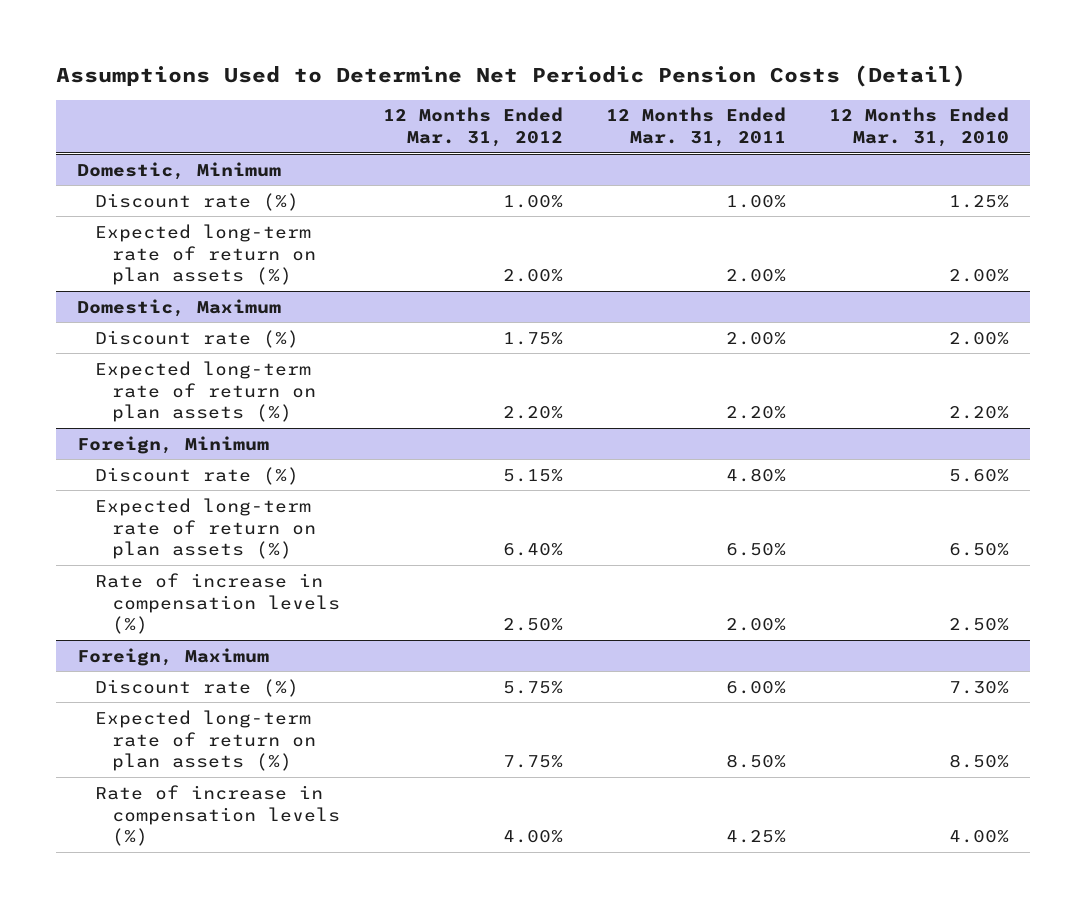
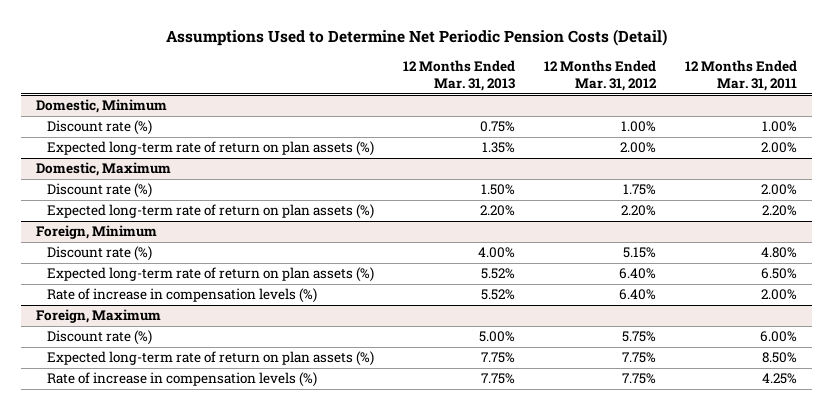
[828,107,1009,148] 12 Months Ended Mar. 31, 2010 -> none
none -> [403,60,516,92] 12 Months Ended Mar. 31, 2013
[502,618,563,632] 2.50% -> [619,289,657,301] 6.40%
[502,830,563,844] 4.00% -> [622,373,657,385] 7.75%

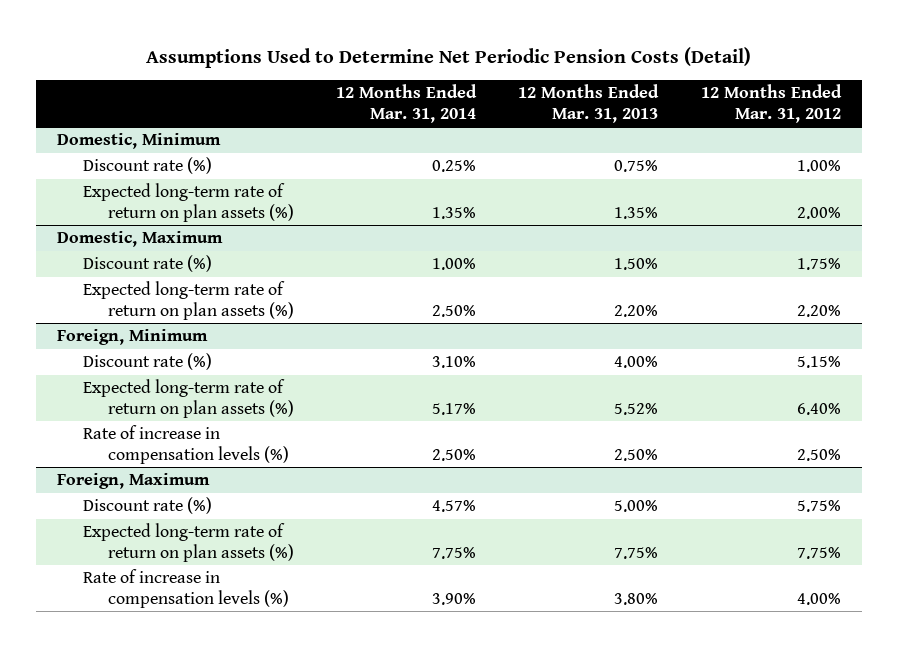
[685,60,798,92] 12 Months Ended Mar. 31, 2011 -> none
none -> [336,84,478,123] 12 Months Ended Mar. 31, 2014
[481,289,516,301] 5.52% -> [614,448,659,461] 2.50%
[619,289,657,301] 6.40% -> [796,448,841,461] 2.50%
[481,373,516,385] 7.75% -> [614,592,659,605] 3.80%
[622,373,657,385] 7.75% -> [796,592,841,605] 4.00%

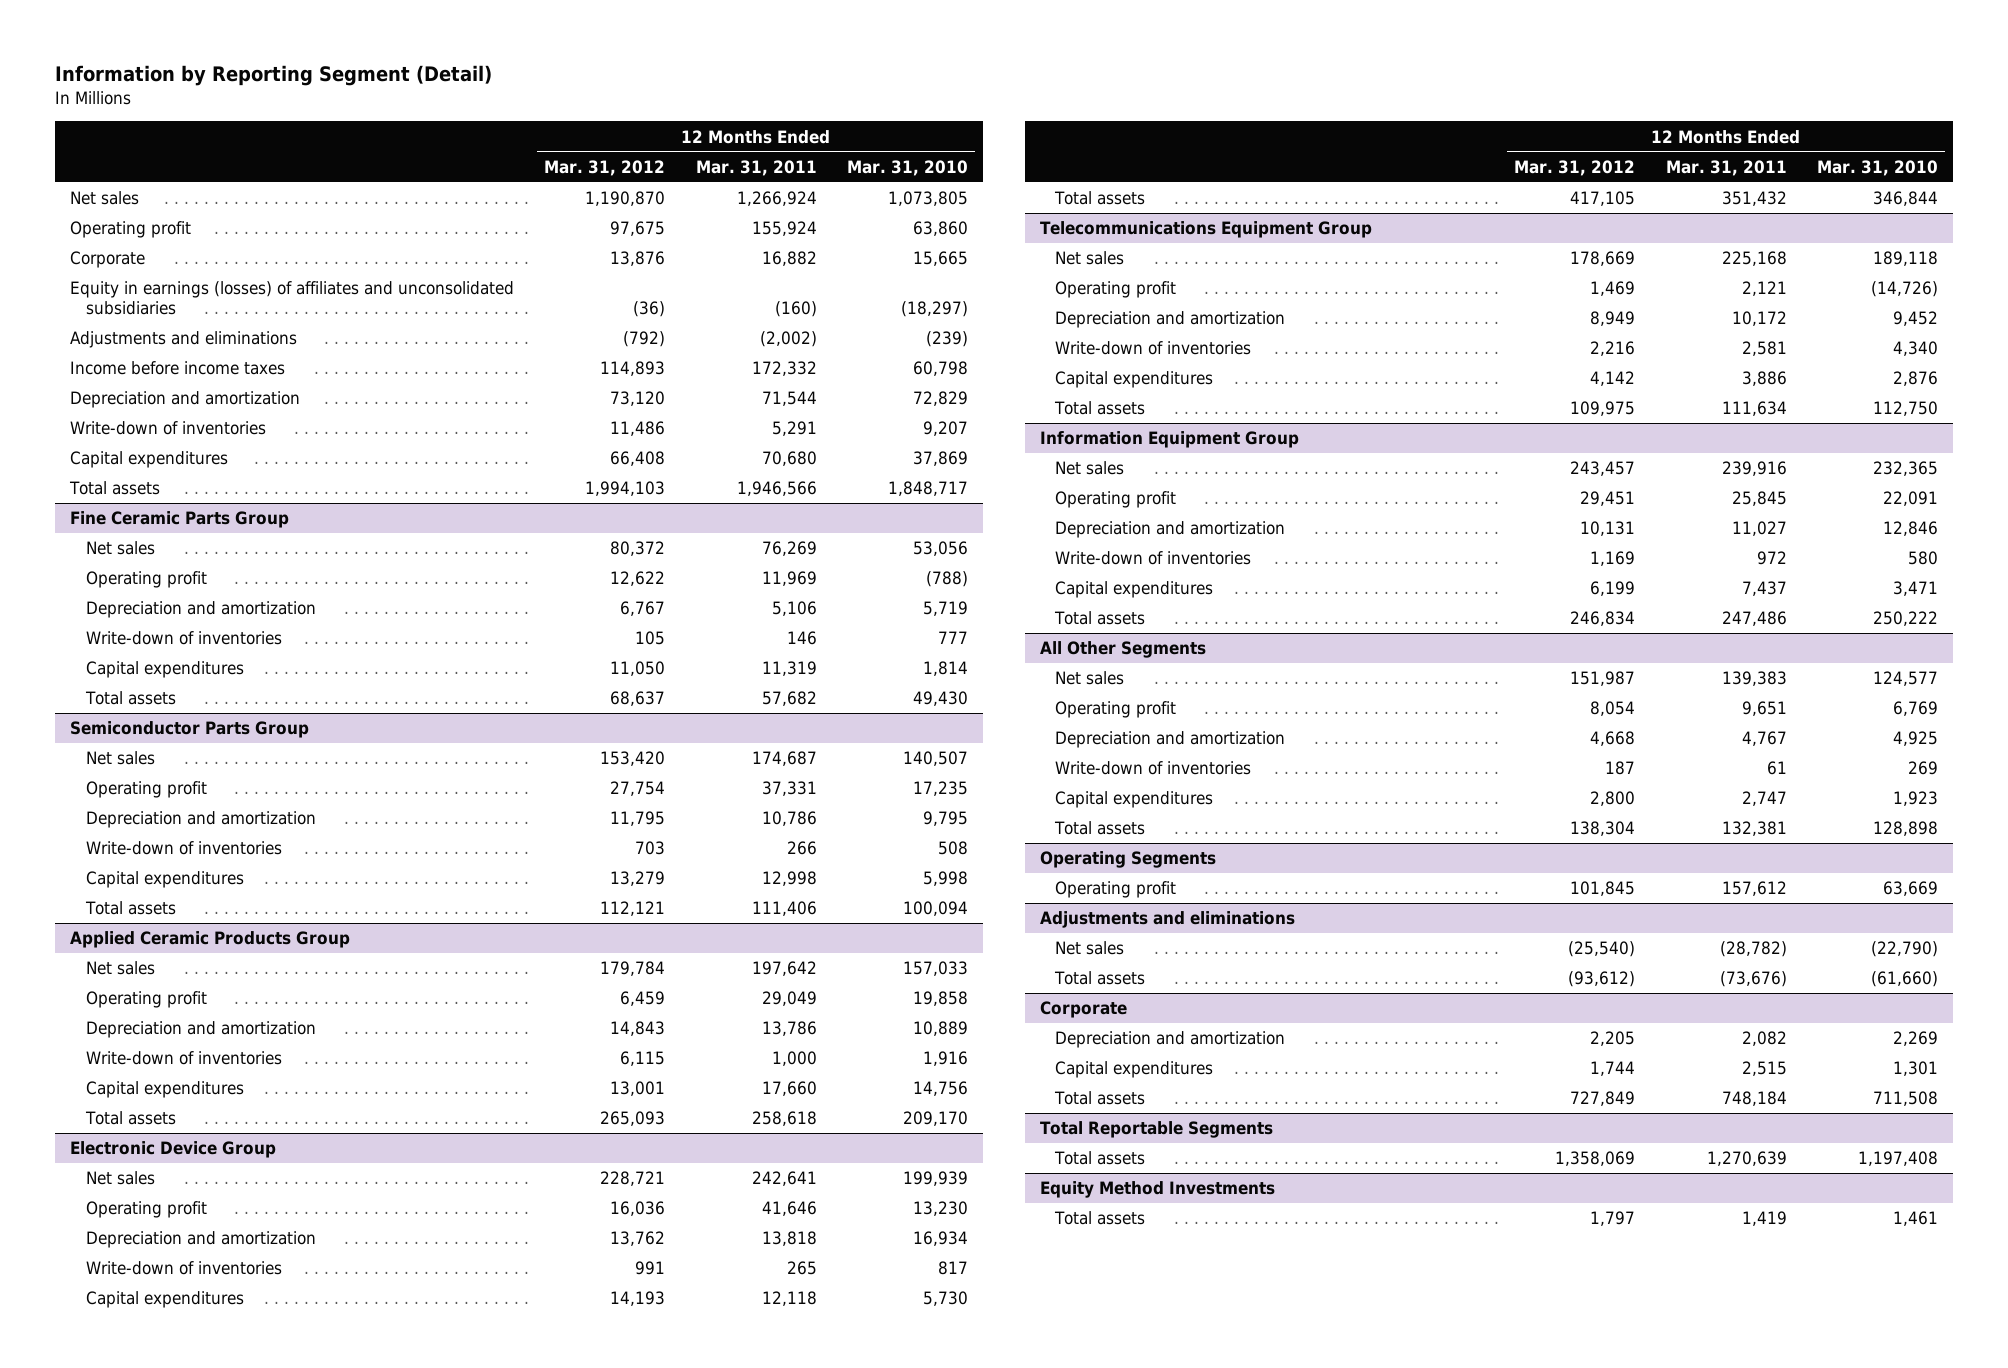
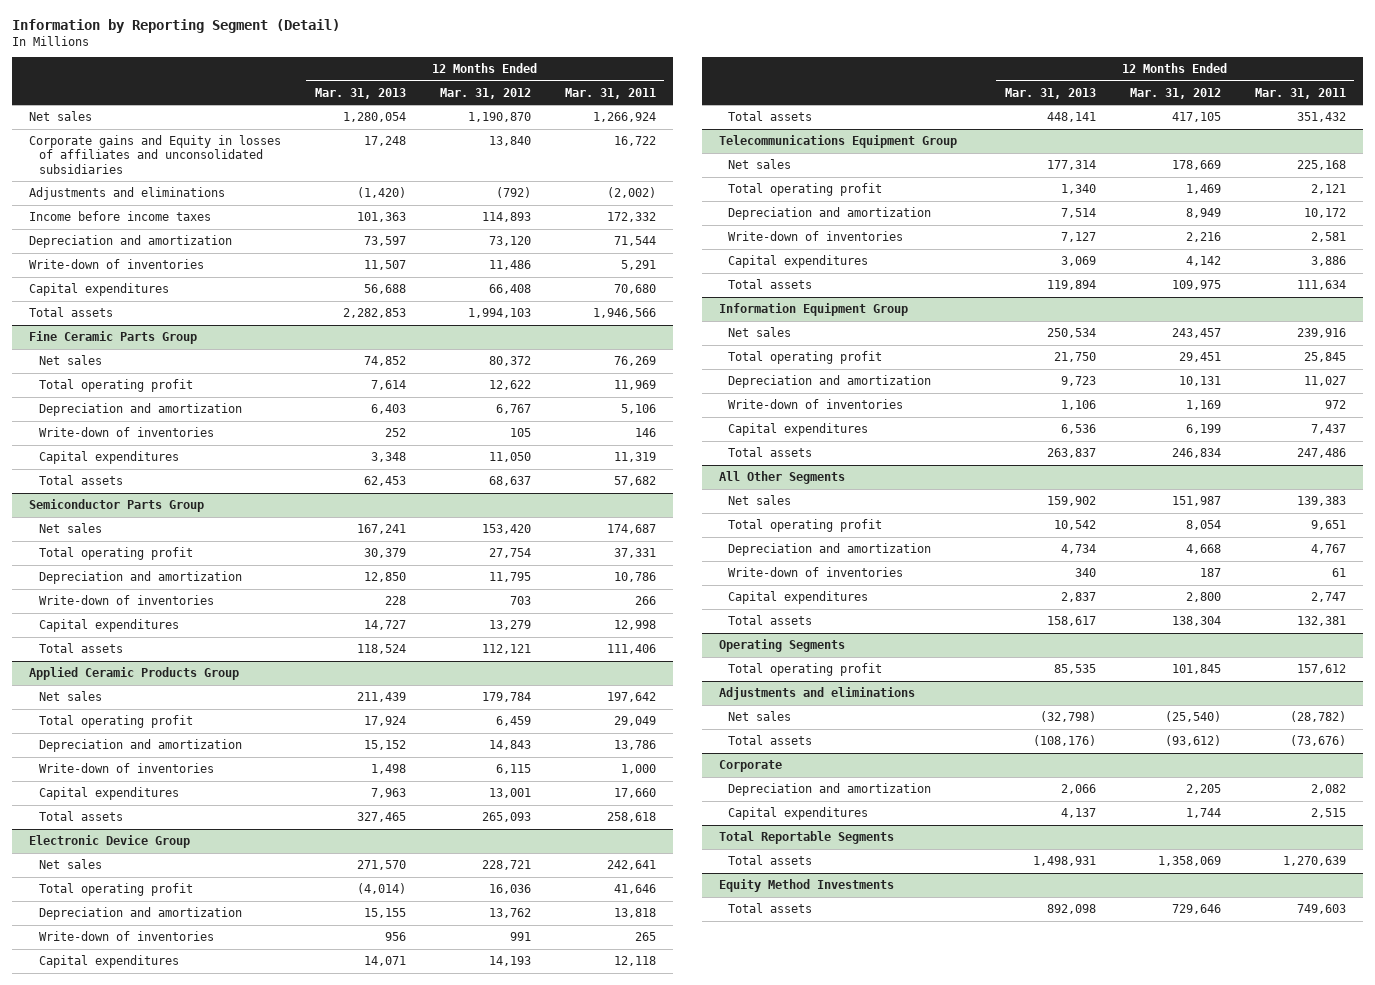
[846,159,968,176] Mar. 31, 2010 -> none
none -> [314,87,406,99] Mar. 31, 2013
[70,221,192,239] Operating profit -> none
[70,251,146,269] Corporate -> none
[70,281,515,316] Equity in earnings (losses) of affiliates and unconsolidated subsidiaries -> [28,135,281,174] Corporate gains and Equity in losses of affiliates and unconsolidated subsidiaries
[633,301,666,318] (36) -> [488,136,531,147] 13,840
[774,301,817,318] (160) -> [613,136,656,147] 16,722
[85,571,207,589] Operating profit -> [38,379,193,393] Total operating profit
[85,781,207,799] Operating profit -> [38,547,193,561] Total operating profit
[85,991,207,1009] Operating profit -> [38,715,193,729] Total operating profit
[85,1201,207,1219] Operating profit -> [38,883,193,897] Total operating profit
[1055,281,1177,299] Operating profit -> [728,183,883,197] Total operating profit
[1055,491,1177,509] Operating profit -> [728,351,883,365] Total operating profit
[1055,701,1177,719] Operating profit -> [728,519,883,533] Total operating profit
[1055,881,1177,899] Operating profit -> [728,663,883,677] Total operating profit
[1054,1091,1146,1106] Total assets -> none
[1590,1211,1636,1227] 1,797 -> [1171,904,1221,915] 729,646
[1741,1211,1787,1227] 1,419 -> [1296,904,1346,915] 749,603

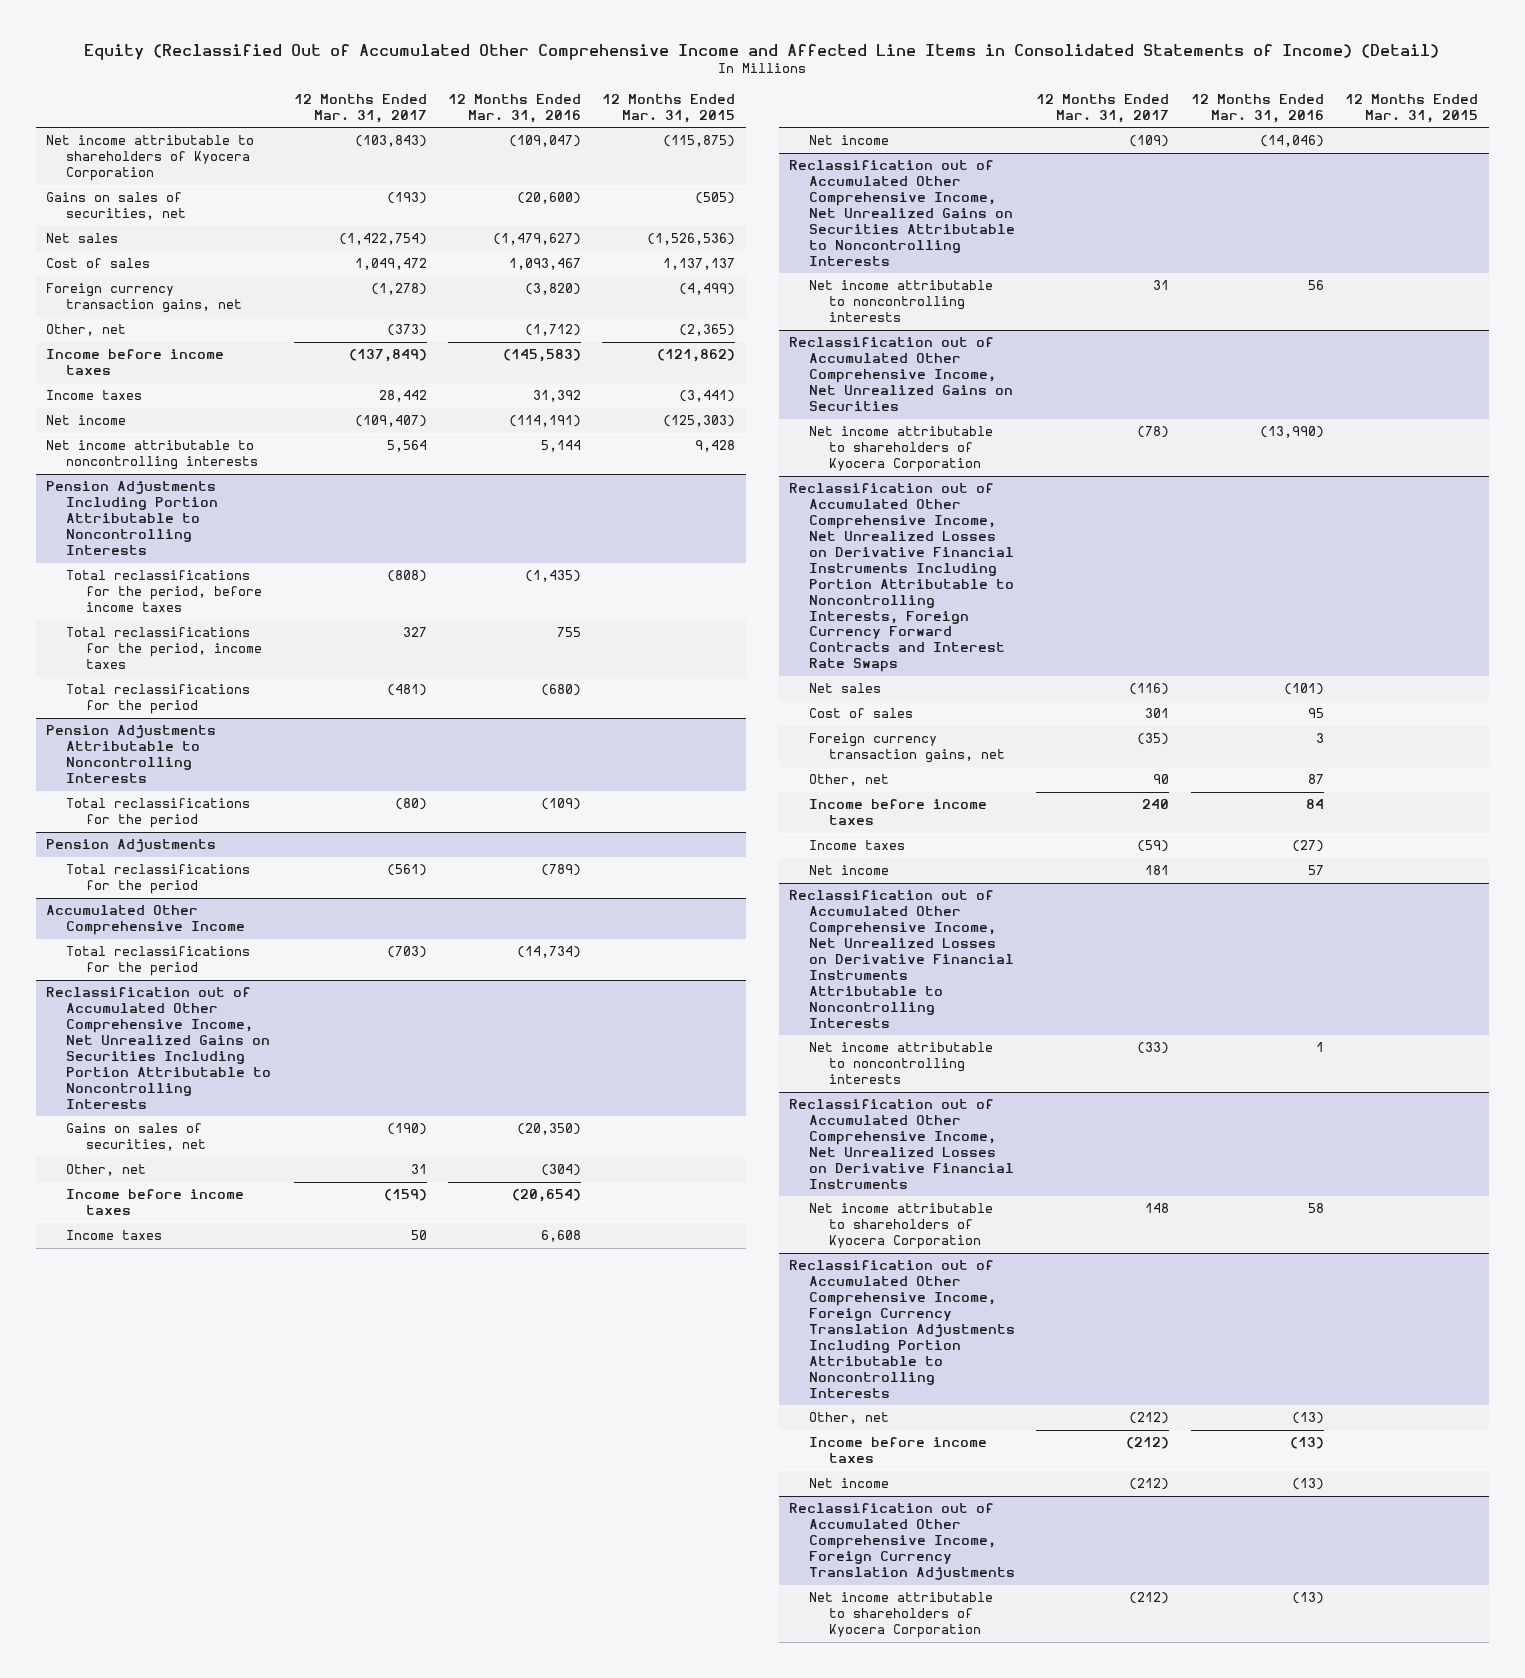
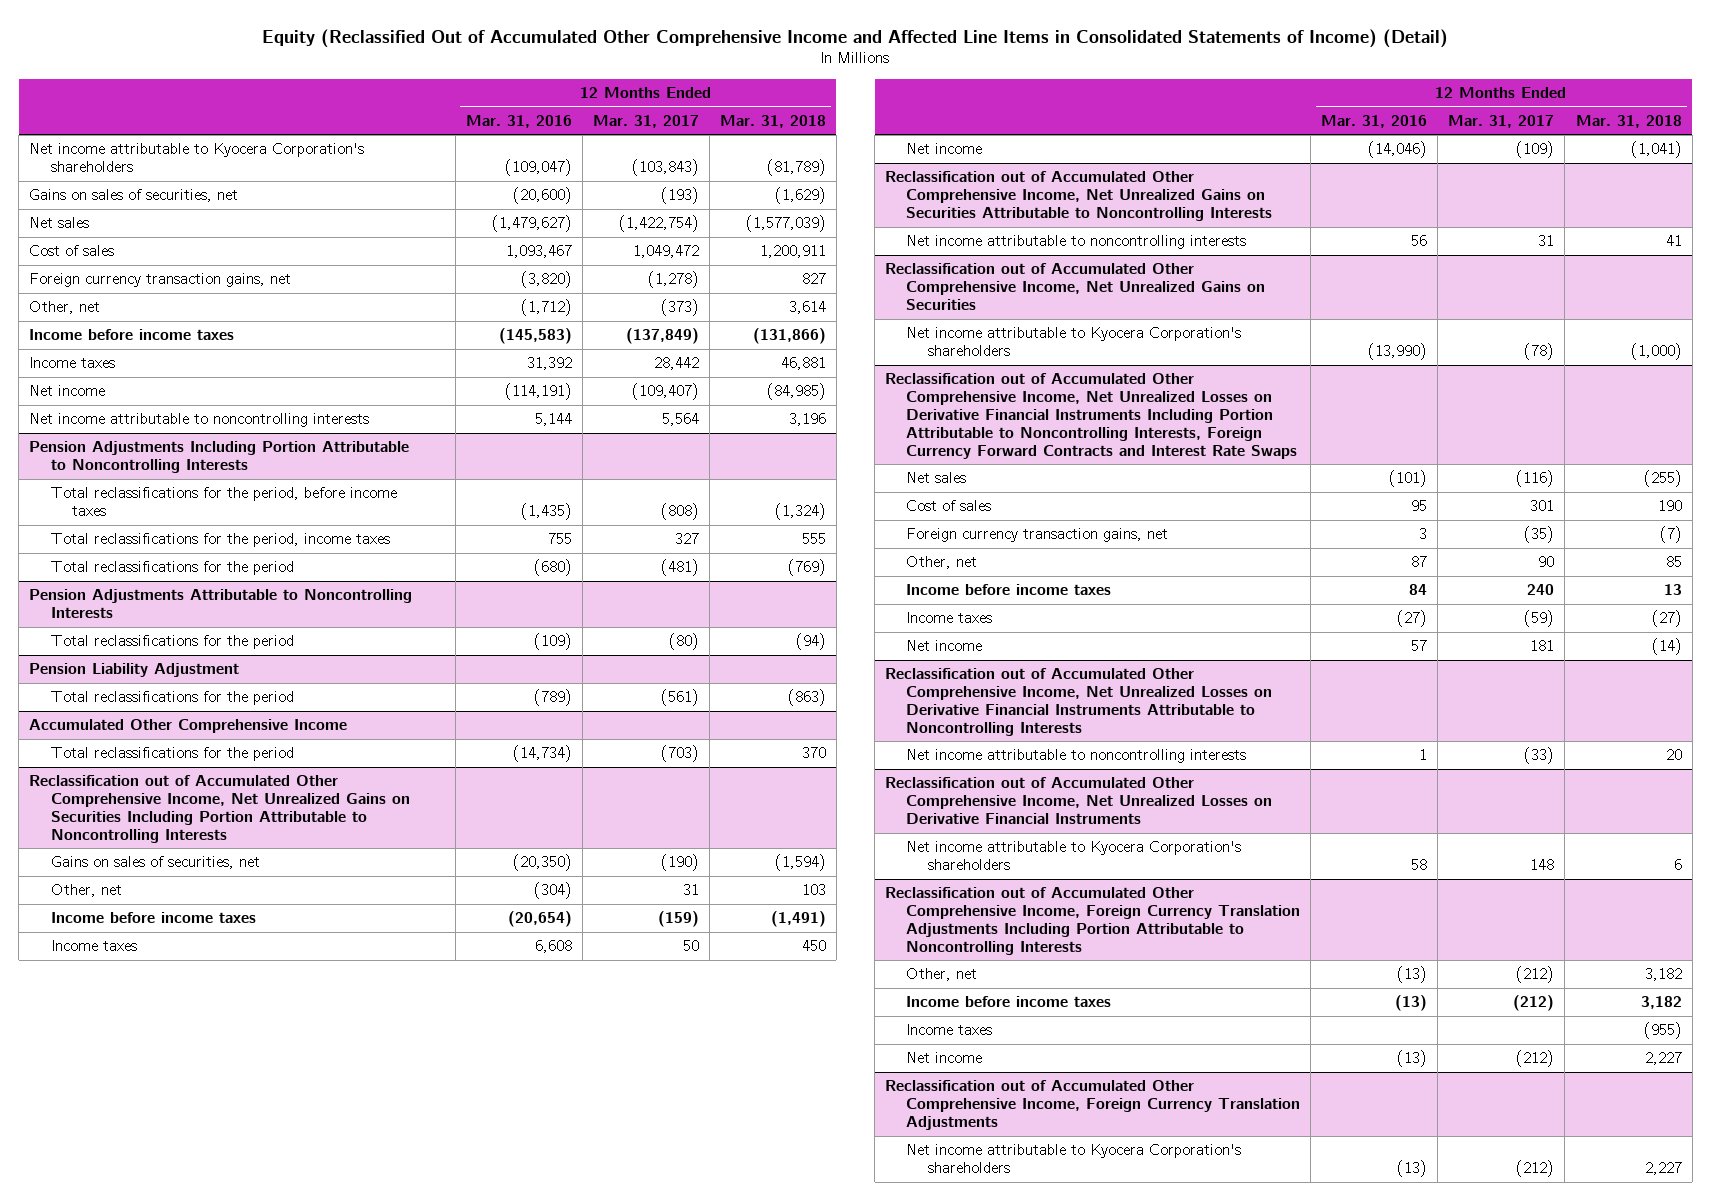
[602,93,736,123] 12 Months Ended Mar. 31, 2015 -> none
none -> [719,114,826,128] Mar. 31, 2018
[46,135,255,182] Net income attributable to shareholders of Kyocera Corporation -> [29,143,365,173] Net income attributable to Kyocera Corporation's shareholders
[46,839,217,853] Pension Adjustments -> [29,663,240,678] Pension Liability Adjustment
[809,426,994,473] Net income attributable to shareholders of Kyocera Corporation -> [906,327,1242,357] Net income attributable to Kyocera Corporation's shareholders
[809,1203,994,1250] Net income attributable to shareholders of Kyocera Corporation -> [906,841,1242,871] Net income attributable to Kyocera Corporation's shareholders
none -> [906,1024,993,1036] Income taxes
[809,1592,994,1639] Net income attributable to shareholders of Kyocera Corporation -> [906,1144,1242,1174] Net income attributable to Kyocera Corporation's shareholders

